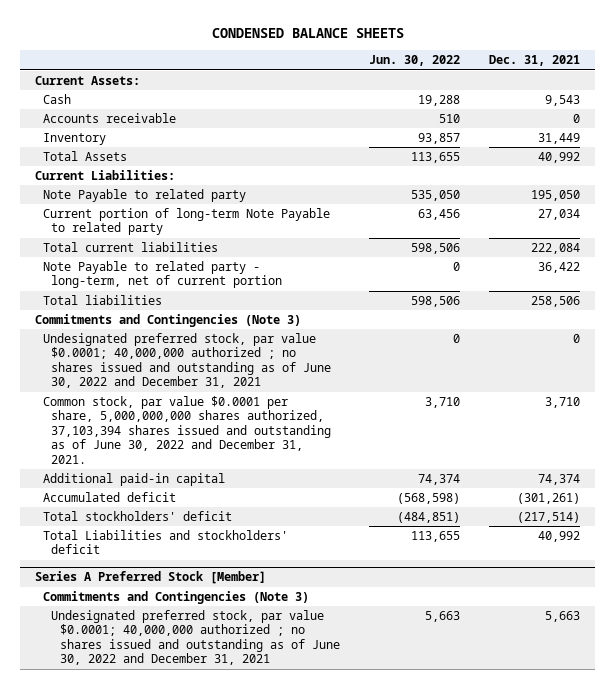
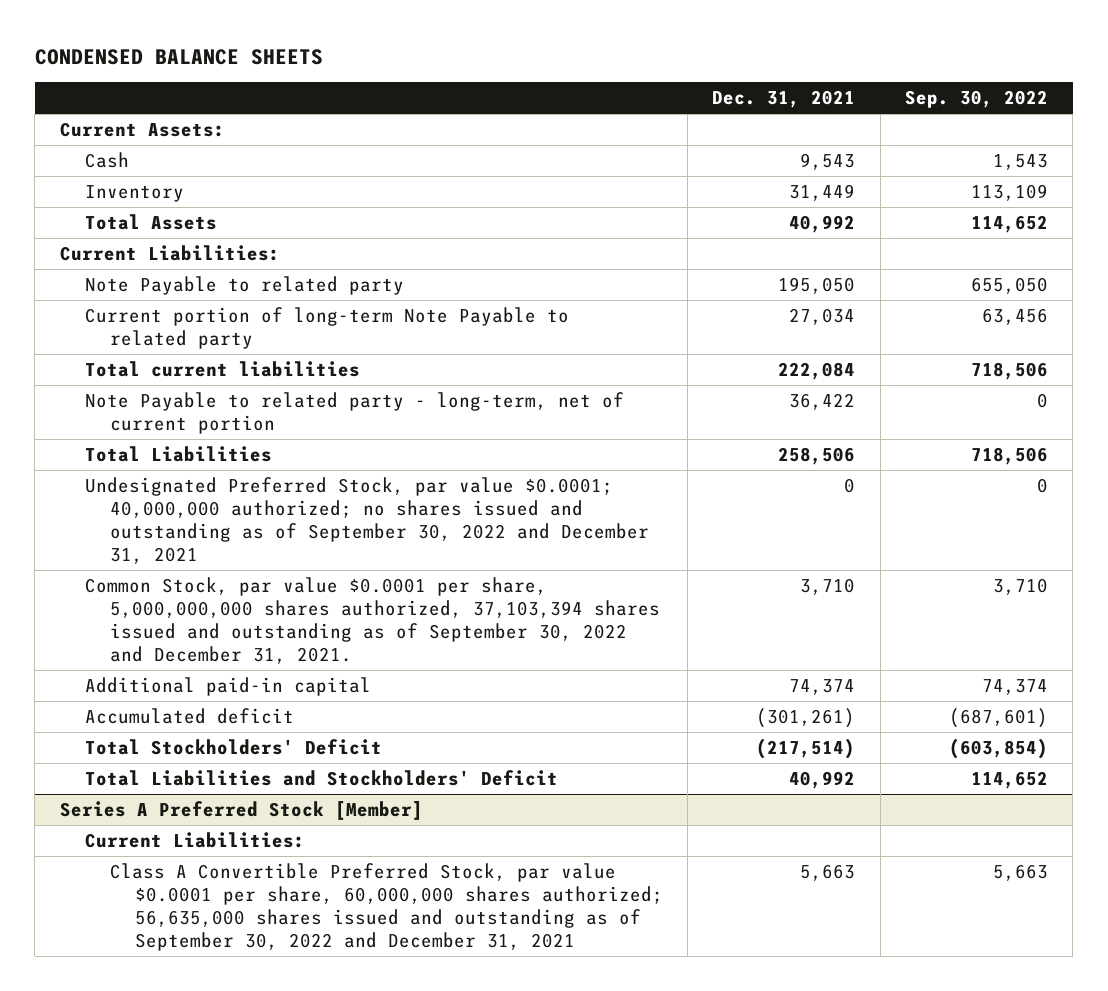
[369,55,461,67] Jun. 30, 2022 -> none
none -> [904,90,1048,109] Sep. 30, 2022
[43,112,177,123] Accounts receivable -> none
[34,313,301,327] Commitments and Contingencies (Note 3) -> none
[43,294,163,305] Total liabilities -> [84,446,272,463] Total Liabilities
[43,332,332,389] Undesignated preferred stock, par value $0.0001; 40,000,000 authorized ; no shares issued and outstanding as of June 30, 2022 and December 31, 2021 -> [84,477,649,565] Undesignated Preferred Stock, par value $0.0001; 40,000,000 authorized; no shares issued and outstanding as of September 30, 2022 and December 31, 2021
[43,395,332,464] Common stock, par value $0.0001 per share, 5,000,000,000 shares authorized, 37,103,394 shares issued and outstanding as of June 30, 2022 and December 31, 2021. -> [84,577,660,665] Common Stock, par value $0.0001 per share, 5,000,000,000 shares authorized, 37,103,394 shares issued and outstanding as of September 30, 2022 and December 31, 2021.
[43,510,233,521] Total stockholders' deficit -> [84,739,382,756] Total Stockholders' Deficit
[43,529,289,555] Total Liabilities and stockholders' deficit -> [84,770,558,787] Total Liabilities and Stockholders' Deficit
[43,590,310,604] Commitments and Contingencies (Note 3) -> none
none -> [84,832,305,849] Current Liabilities:
[51,609,340,666] Undesignated preferred stock, par value $0.0001; 40,000,000 authorized ; no shares issued and outstanding as of June 30, 2022 and December 31, 2021 -> [109,863,663,952] Class A Convertible Preferred Stock, par value $0.0001 per share, 60,000,000 shares authorized; 56,635,000 shares issued and outstanding as of September 30, 2022 and December 31, 2021

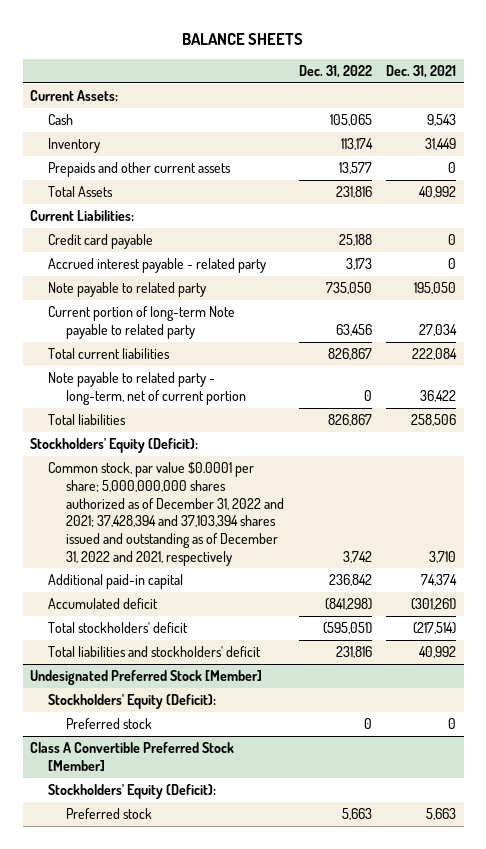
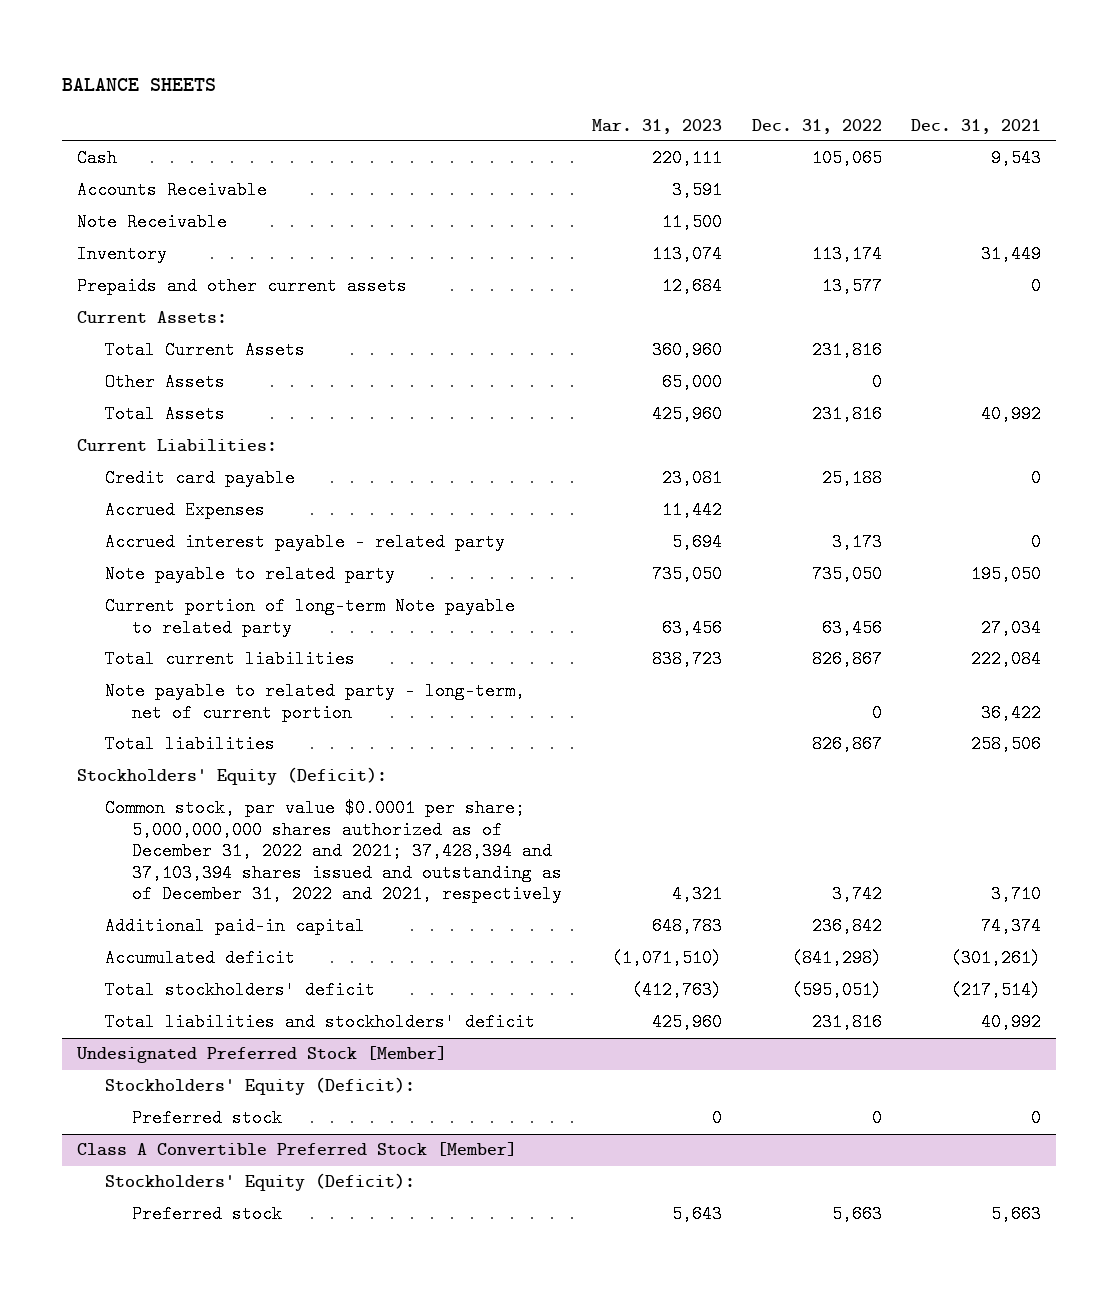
none -> [591,118,722,134] Mar. 31, 2023
none -> [77,181,268,200] Accounts Receivable
none -> [77,213,228,232] Note Receivable
[29,90,118,102] Current Assets: -> [77,311,228,324] Current Assets:
none -> [104,341,305,360] Total Current Assets
none -> [104,373,225,392] Other Assets
none -> [104,501,265,520] Accrued Expenses

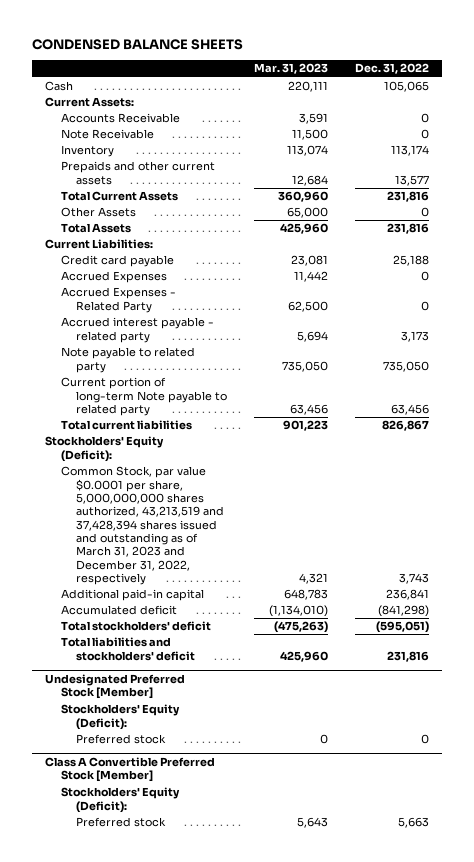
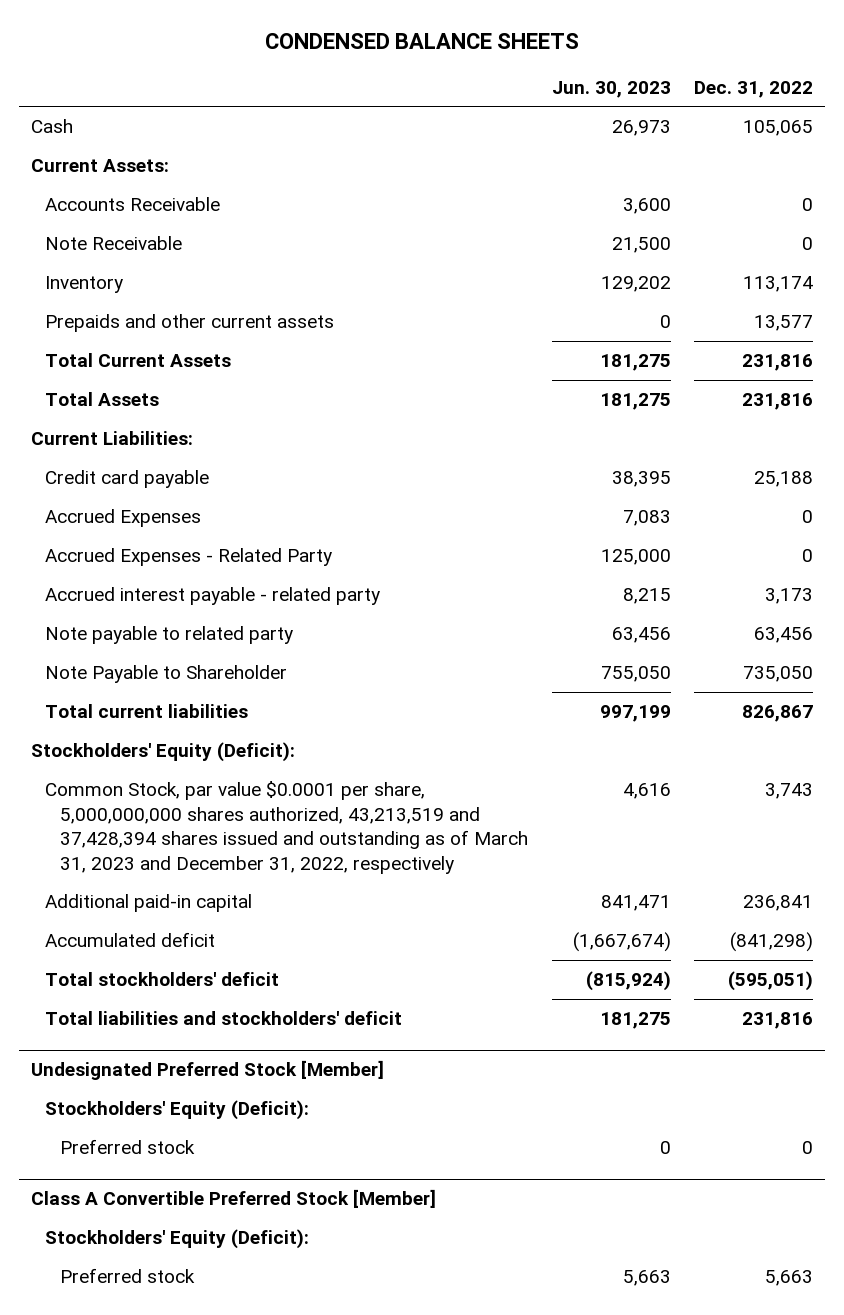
[253,63,328,75] Mar. 31, 2023 -> none
none -> [551,80,671,98] Jun. 30, 2023
[60,207,136,218] Other Assets -> none
[60,377,228,417] Current portion of long-term Note payable to related party -> none
[382,360,429,372] 735,050 -> [754,627,814,644] 63,456
none -> [45,665,288,684] Note Payable to Shareholder

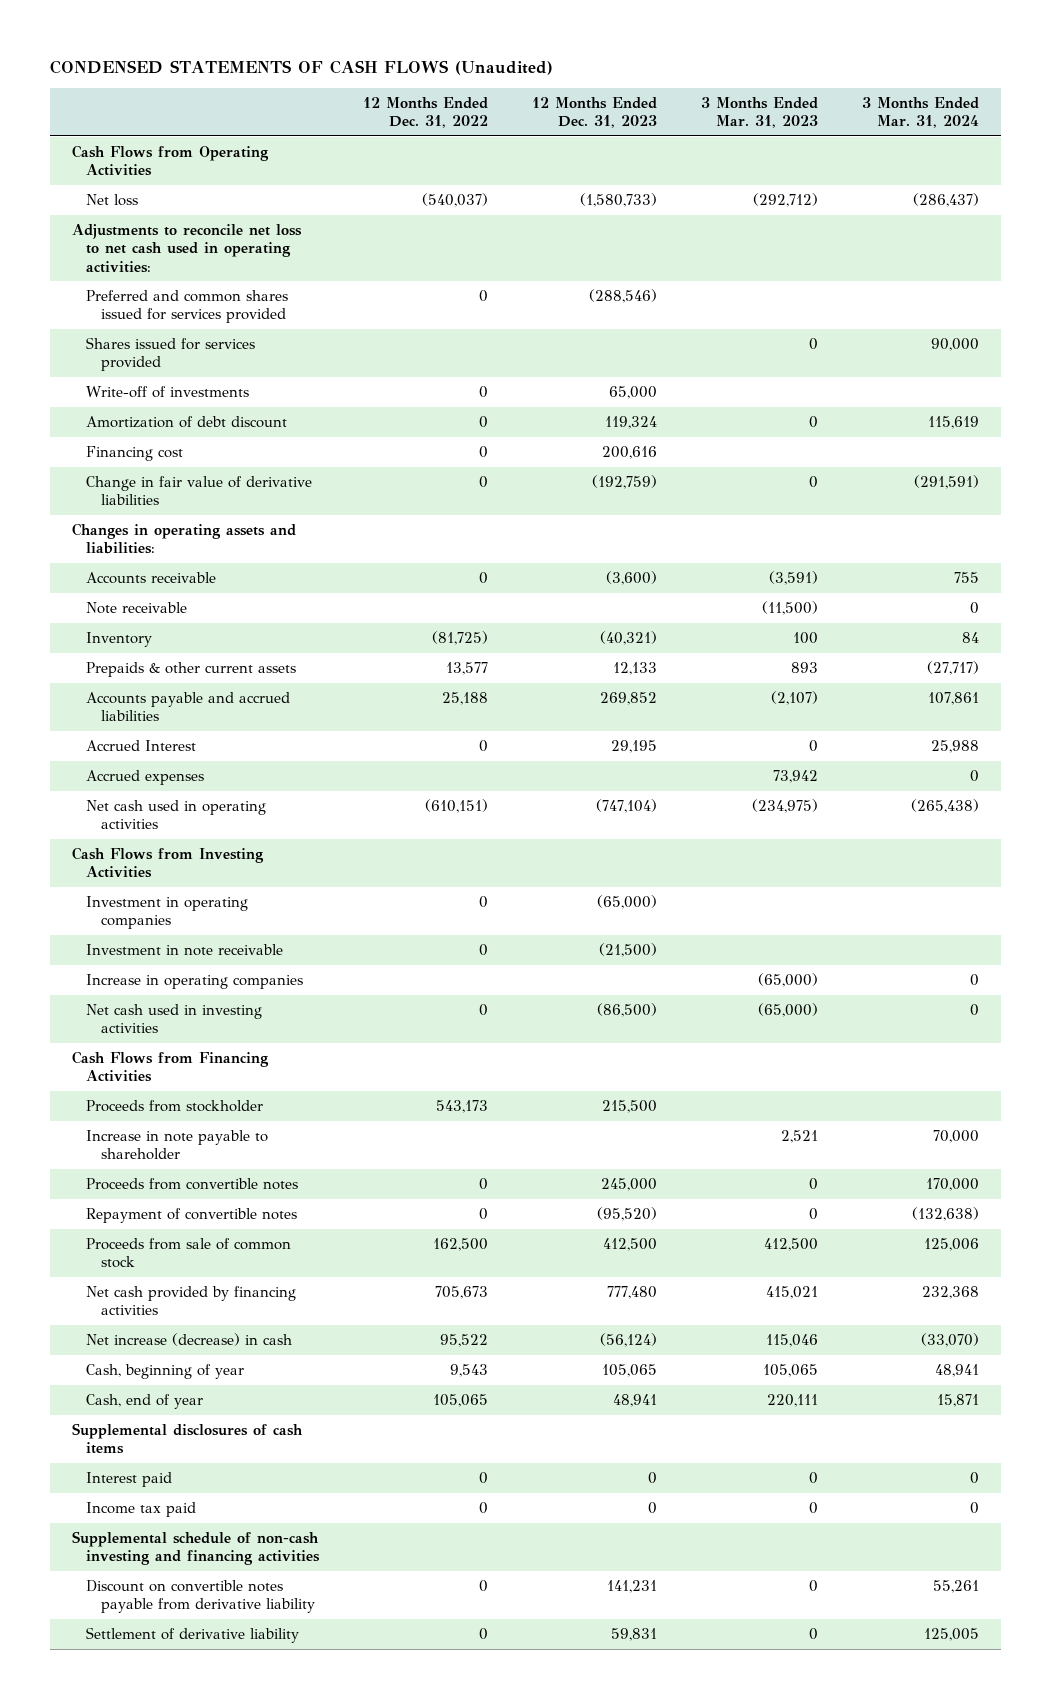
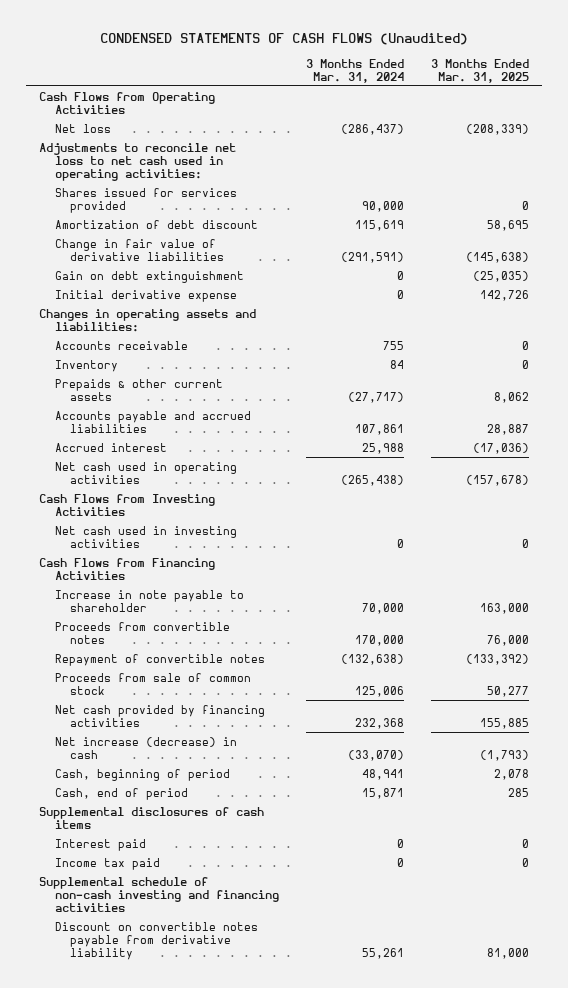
[363,96,489,129] 12 Months Ended Dec. 31, 2022 -> none
[532,96,658,129] 12 Months Ended Dec. 31, 2023 -> none
[701,96,819,129] 3 Months Ended Mar. 31, 2023 -> none
none -> [430,58,529,83] 3 Months Ended Mar. 31, 2025
[86,289,289,324] Preferred and common shares issued for services provided -> none
[86,385,250,398] Write-off of investments -> none
[86,445,184,461] Financing cost -> none
none -> [54,270,244,283] Gain on debt extinguishment
none -> [54,289,237,302] Initial derivative expense
[86,601,188,614] Note receivable -> none
[86,769,205,785] Accrued expenses -> none
[86,739,197,751] Accrued Interest -> [54,442,167,452] Accrued interest
[86,895,249,930] Investment in operating companies -> none
[86,943,284,956] Investment in note receivable -> none
[86,973,304,989] Increase in operating companies -> none
[86,1099,264,1112] Proceeds from stockholder -> none
[86,1363,245,1379] Cash, beginning of year -> [54,768,230,781] Cash, beginning of period
[86,1393,204,1409] Cash, end of year -> [54,787,188,800] Cash, end of period
[86,1626,300,1643] Settlement of derivative liability -> none

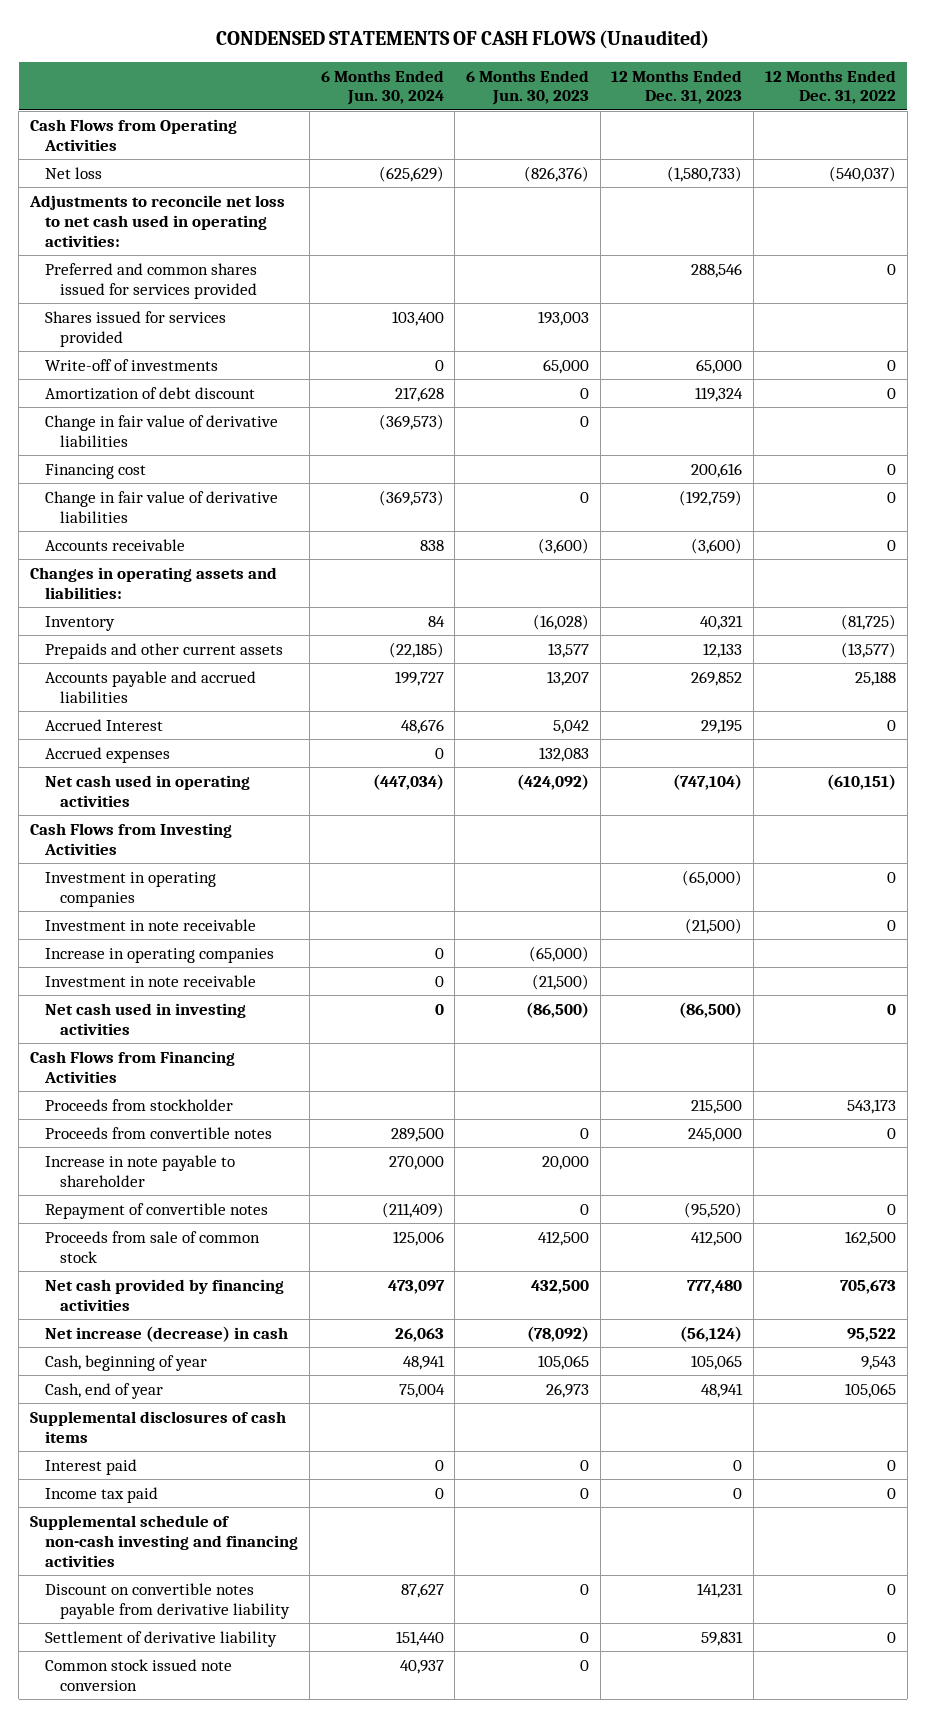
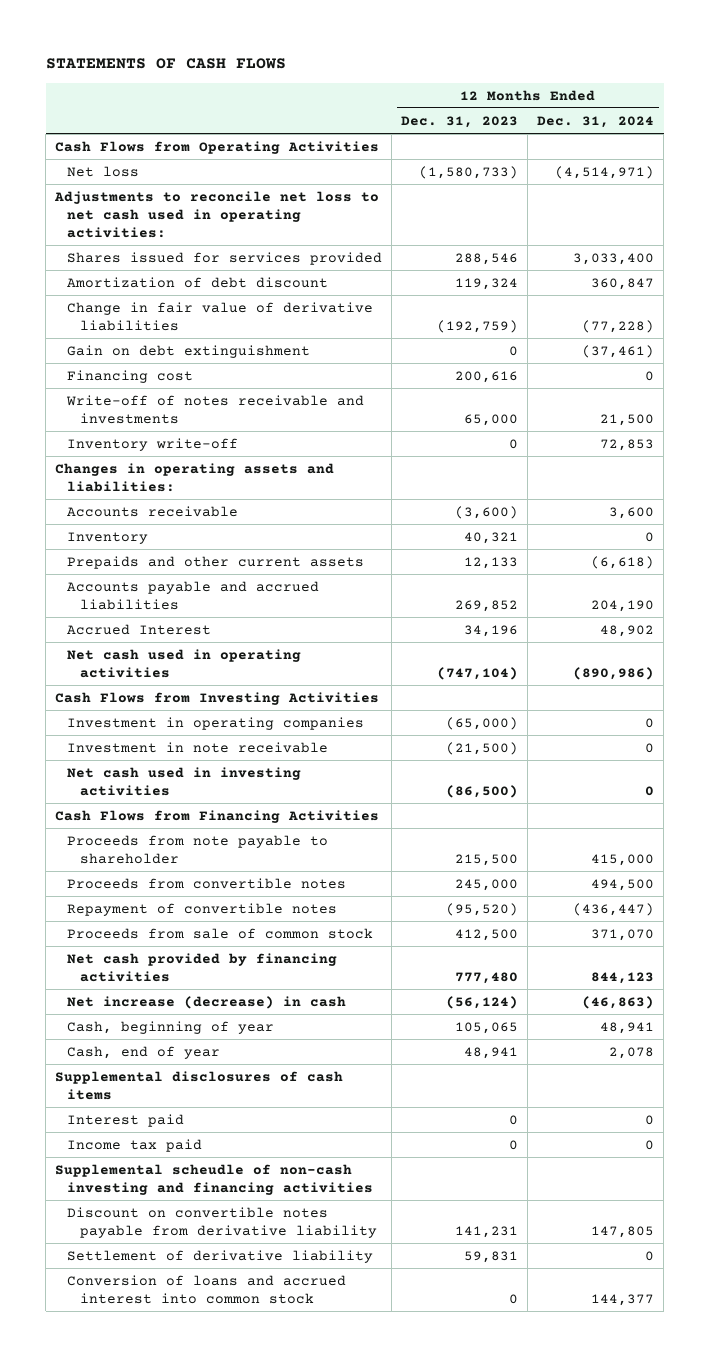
[215,29,709,49] CONDENSED STATEMENTS OF CASH FLOWS (Unaudited) -> [45,58,286,70] STATEMENTS OF CASH FLOWS
[320,69,444,106] 6 Months Ended Jun. 30, 2024 -> none
[466,69,590,106] 6 Months Ended Jun. 30, 2023 -> none
[764,69,896,105] 12 Months Ended Dec. 31, 2022 -> none
none -> [537,115,655,128] Dec. 31, 2024
[45,310,227,347] Shares issued for services provided -> none
[45,358,219,371] Write-off of investments -> none
[45,262,258,299] Preferred and common shares issued for services provided -> [67,251,383,265] Shares issued for services provided
[45,414,279,447] Change in fair value of derivative liabilities -> none
none -> [67,344,311,358] Gain on debt extinguishment
[45,463,147,479] Financing cost -> [67,369,194,383] Financing cost
none -> [66,394,365,424] Write-off of notes receivable and investments
none -> [67,437,239,451] Inventory write-off
[45,538,186,551] Accounts receivable -> [67,505,239,517] Accounts receivable
[45,746,171,763] Accrued expenses -> none
[701,718,743,734] 29,195 -> [464,624,519,637] 34,196
[45,947,275,963] Increase in operating companies -> none
[45,974,257,987] Investment in note receivable -> none
[45,1098,234,1111] Proceeds from stockholder -> [67,834,329,864] Proceeds from note payable to shareholder
[45,1154,236,1187] Increase in note payable to shareholder -> none
[29,1514,299,1567] Supplemental schedule of non-cash investing and financing activities -> [55,1163,374,1195] Supplemental scheudle of non-cash investing and financing activities
[45,1658,233,1691] Common stock issued note conversion -> none
none -> [67,1274,347,1304] Conversion of loans and accrued interest into common stock

